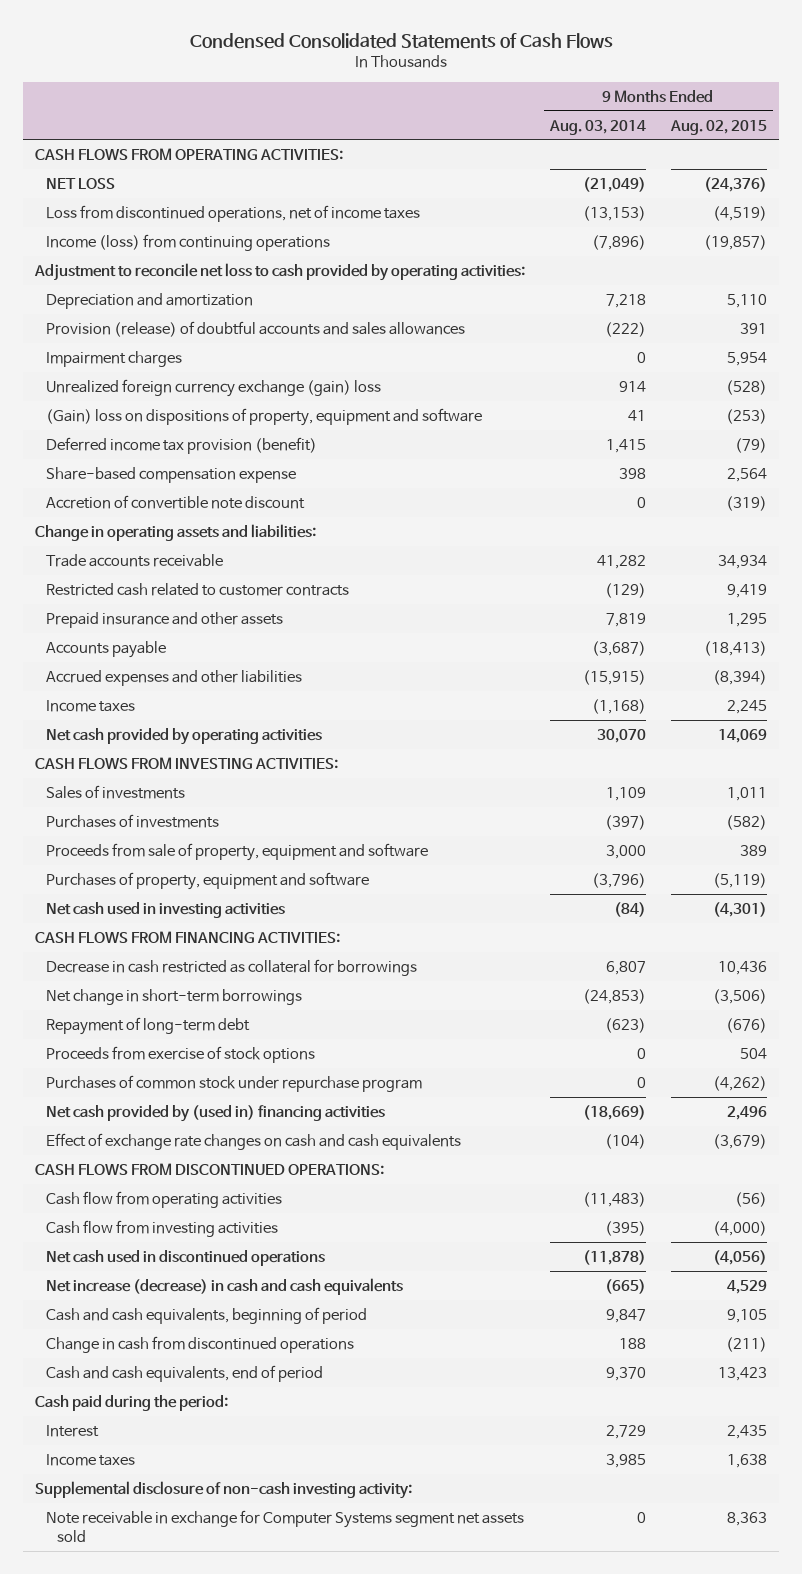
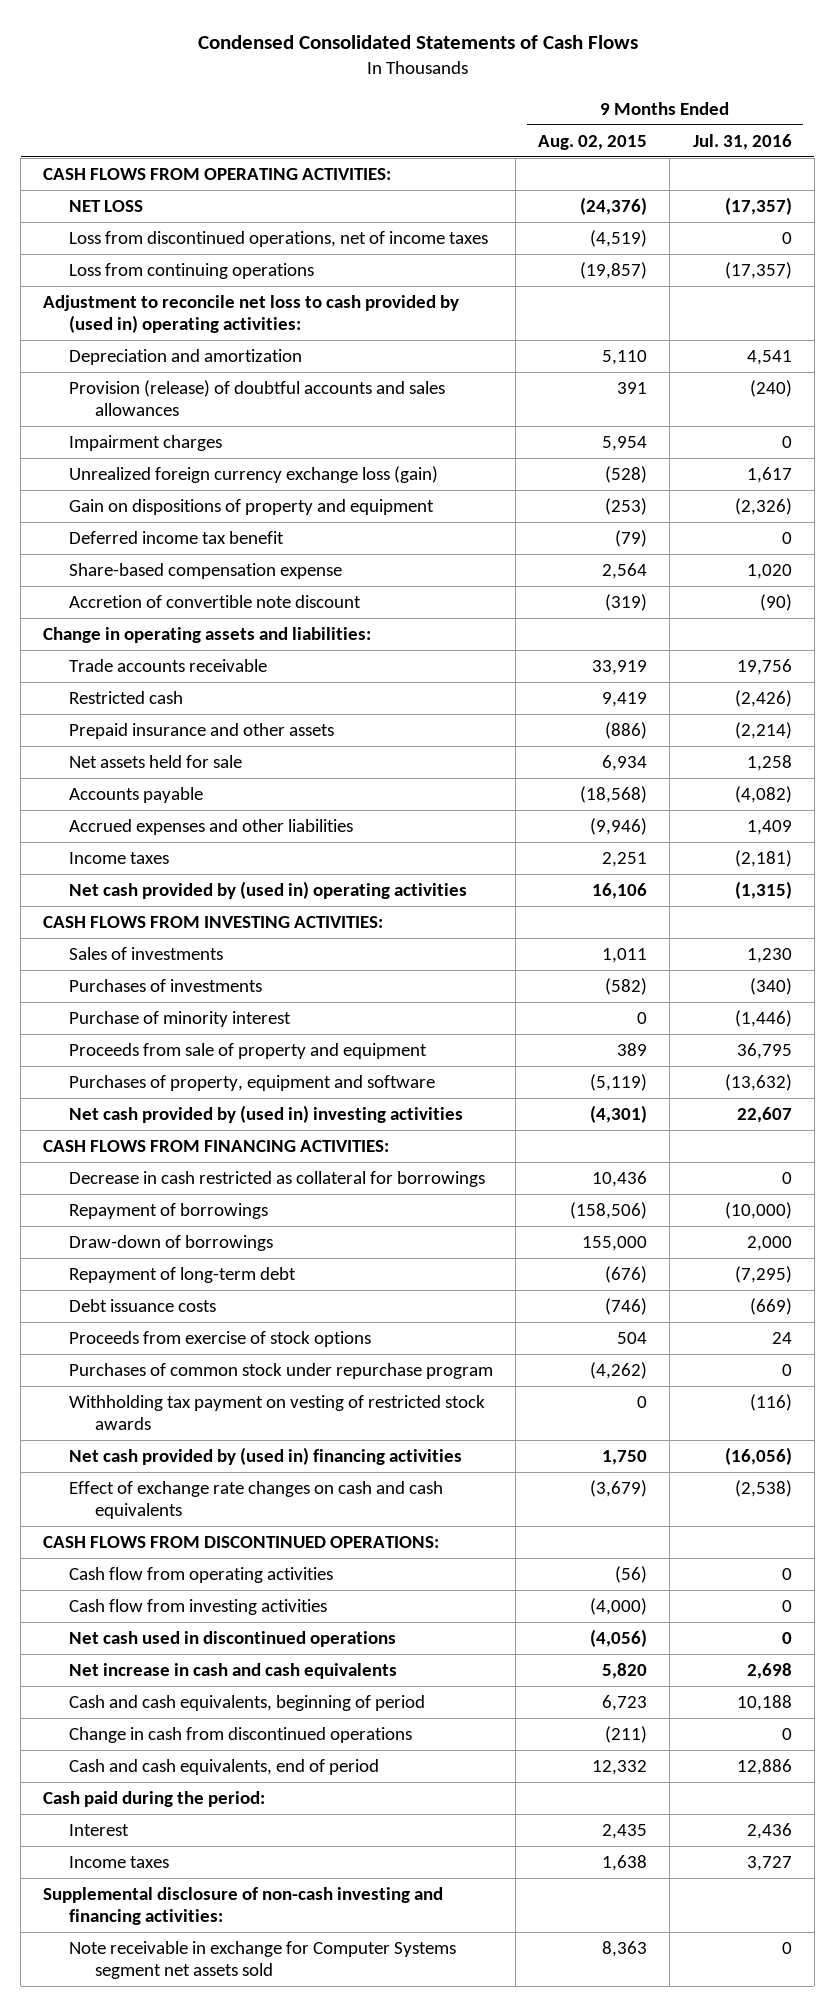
[549,119,647,135] Aug. 03, 2014 -> none
none -> [692,133,792,150] Jul. 31, 2016
[46,233,331,251] Income (loss) from continuing operations -> [68,262,314,279] Loss from continuing operations
[34,262,526,281] Adjustment to reconcile net loss to cash provided by operating activities: -> [43,294,460,333] Adjustment to reconcile net loss to cash provided by (used in) operating activities:
[46,378,382,397] Unrealized foreign currency exchange (gain) loss -> [68,465,438,483] Unrealized foreign currency exchange loss (gain)
[46,407,483,426] (Gain) loss on dispositions of property, equipment and software -> [68,498,434,515] Gain on dispositions of property and equipment
[46,436,318,454] Deferred income tax provision (benefit) -> [68,530,284,544] Deferred income tax benefit
[717,554,767,569] 34,934 -> [592,659,648,675] 33,919
[46,582,350,596] Restricted cash related to customer contracts -> [68,690,183,704] Restricted cash
[726,612,767,627] 1,295 -> [605,721,648,739] (886)
none -> [68,754,242,768] Net assets held for sale
[703,640,767,656] (18,413) -> [580,785,648,803] (18,568)
[712,669,767,685] (8,394) -> [590,817,648,835] (9,946)
[726,699,767,714] 2,245 -> [602,851,648,867] 2,251
[46,727,323,745] Net cash provided by operating activities -> [68,880,467,899] Net cash provided by (used in) operating activities
[717,728,767,743] 14,069 -> [592,882,648,899] 16,106
none -> [68,1010,291,1027] Purchase of minority interest
[46,842,429,861] Proceeds from sale of property, equipment and software -> [68,1042,427,1059] Proceeds from sale of property and equipment
[46,901,286,918] Net cash used in investing activities -> [68,1104,463,1123] Net cash provided by (used in) investing activities
[46,988,303,1005] Net change in short-term borrowings -> none
none -> [68,1202,268,1219] Repayment of borrowings
none -> [68,1234,273,1251] Draw-down of borrowings
none -> [68,1298,216,1312] Debt issuance costs
none -> [68,1394,485,1430] Withholding tax payment on vesting of restricted stock awards
[726,1105,767,1120] 2,496 -> [602,1449,648,1465] 1,750
[46,1277,404,1295] Net increase (decrease) in cash and cash equivalents -> [68,1662,397,1679] Net increase in cash and cash equivalents
[726,1279,767,1294] 4,529 -> [602,1662,648,1679] 5,820
[726,1308,767,1323] 9,105 -> [602,1694,648,1711] 6,723
[717,1366,767,1381] 13,423 -> [592,1759,648,1775] 12,332
[35,1480,413,1499] Supplemental disclosure of non-cash investing activity: -> [43,1886,444,1925] Supplemental disclosure of non-cash investing and financing activities:

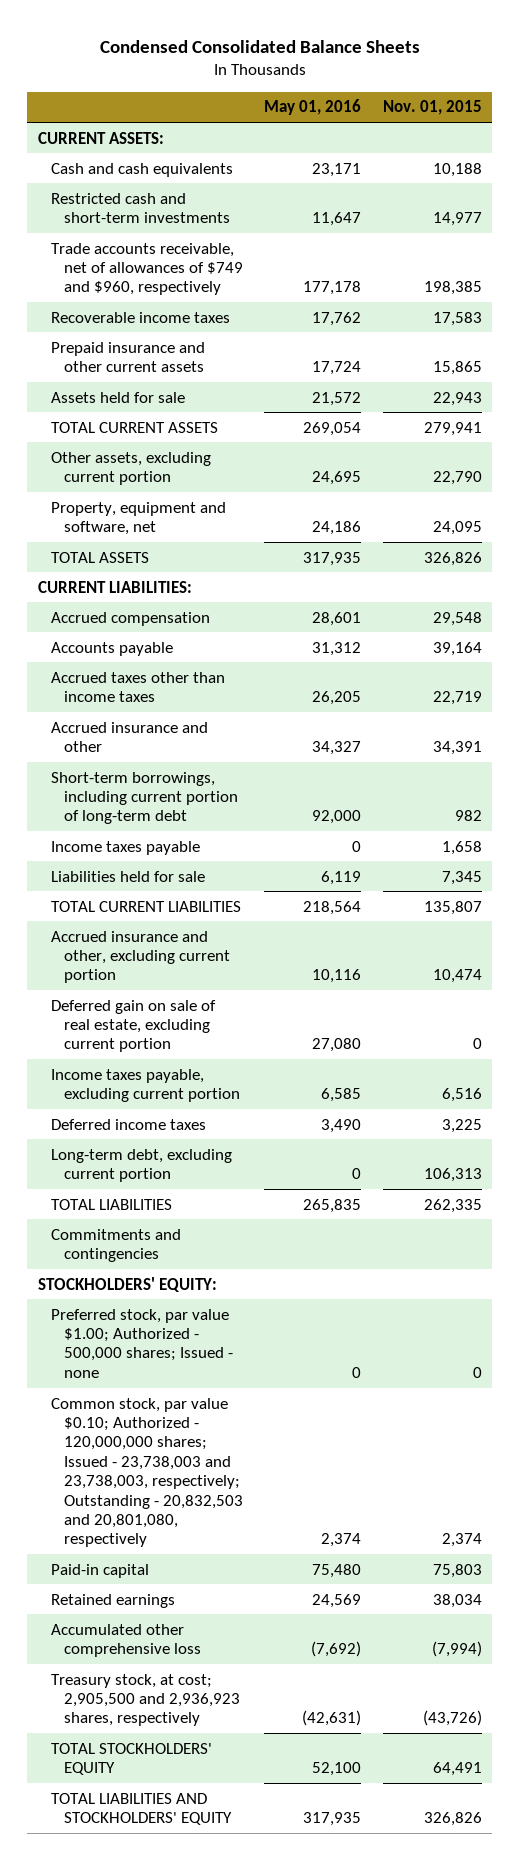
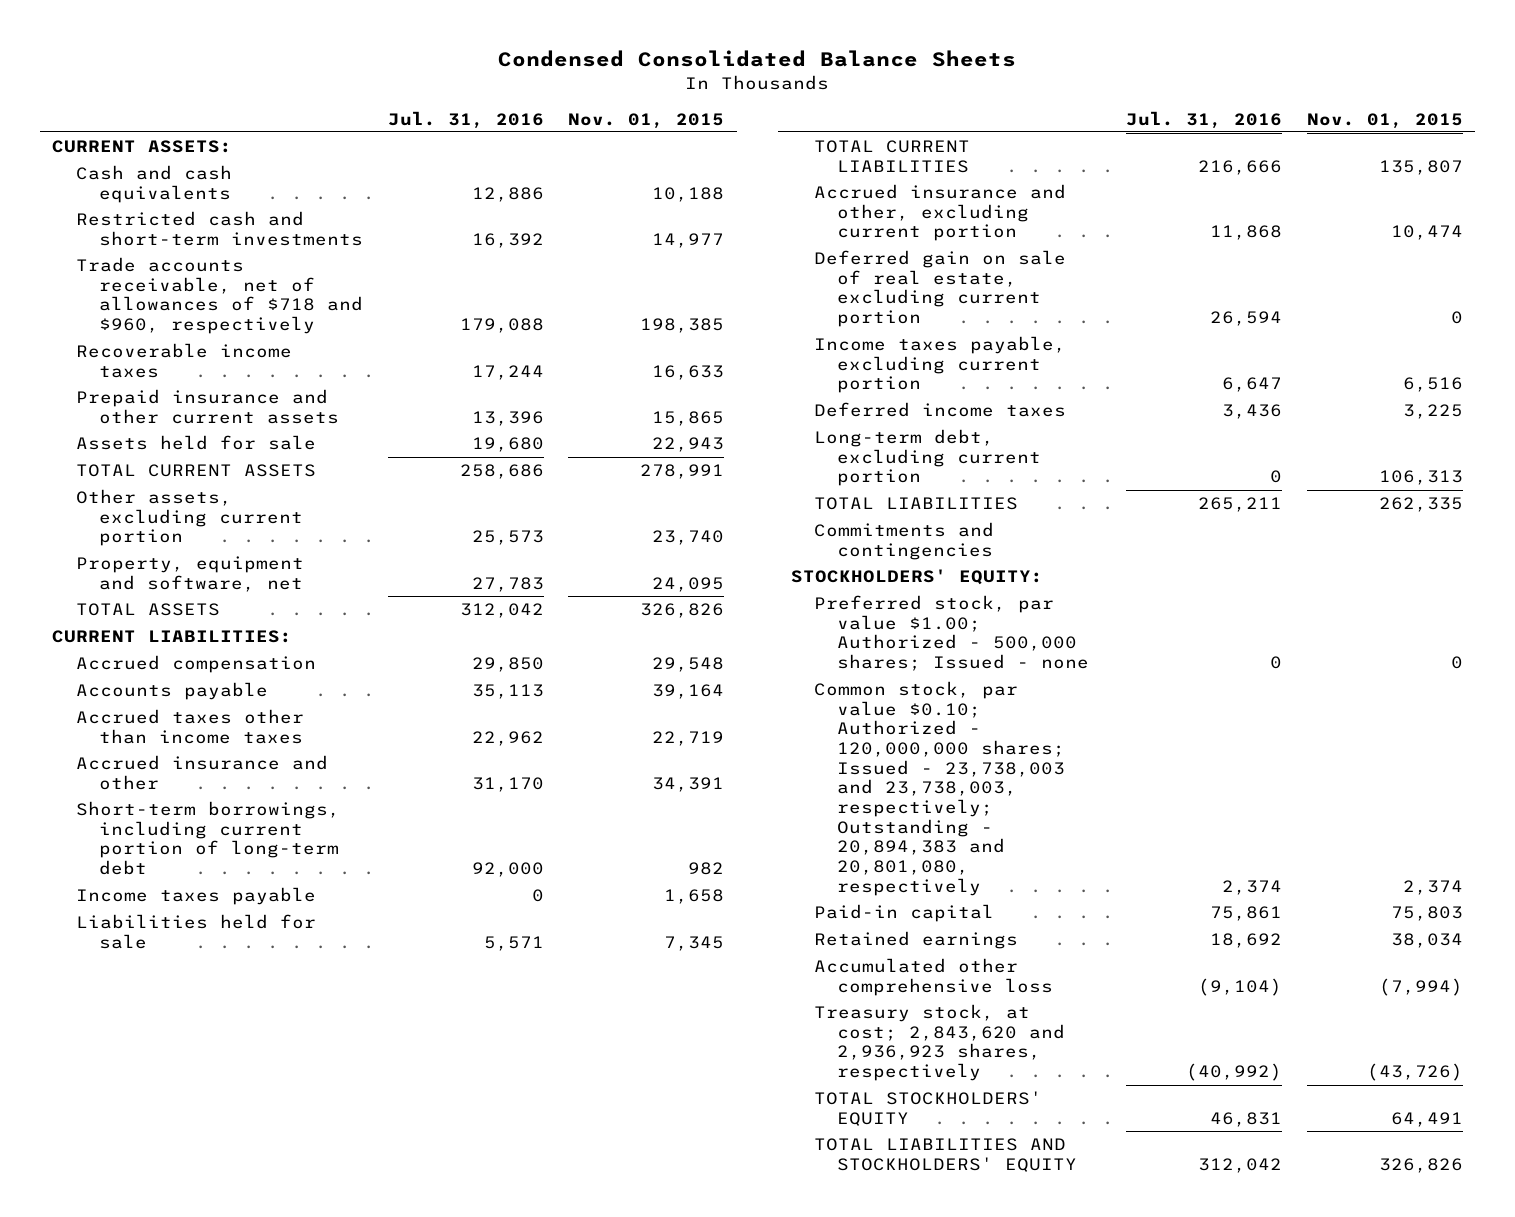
[264,99,362,116] May 01, 2016 -> none
none -> [387,110,544,129] Jul. 31, 2016
[50,242,244,296] Trade accounts receivable, net of allowances of $749 and $960, respectively -> [75,257,363,335] Trade accounts receivable, net of allowances of $718 and $960, respectively
[432,311,482,326] 17,583 -> [652,364,725,380] 16,633
[423,421,482,436] 279,941 -> [640,464,725,480] 278,991
[432,471,482,486] 22,790 -> [652,530,725,546] 23,740
[50,1397,244,1548] Common stock, par value $0.10; Authorized - 120,000,000 shares; Issued - 23,738,003 and 23,738,003, respectively; Outstanding - 20,832,503 and 20,801,080, respectively -> [814,681,1066,896] Common stock, par value $0.10; Authorized - 120,000,000 shares; Issued - 23,738,003 and 23,738,003, respectively; Outstanding - 20,894,383 and 20,801,080, respectively
[50,1673,241,1727] Treasury stock, at cost; 2,905,500 and 2,936,923 shares, respectively -> [814,1004,1066,1082] Treasury stock, at cost; 2,843,620 and 2,936,923 shares, respectively

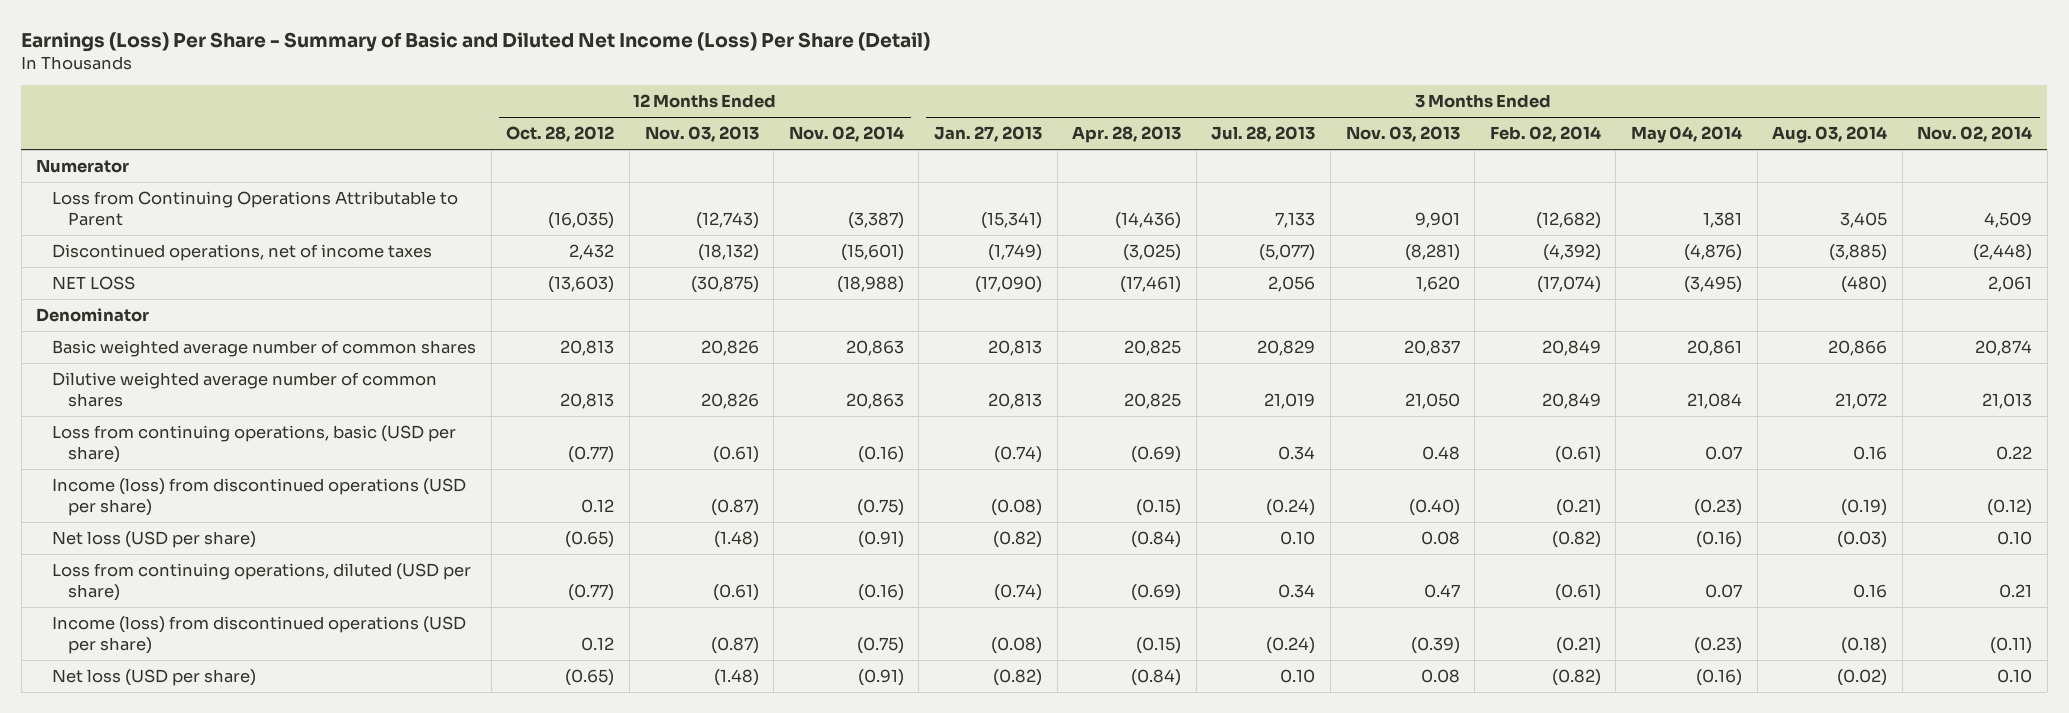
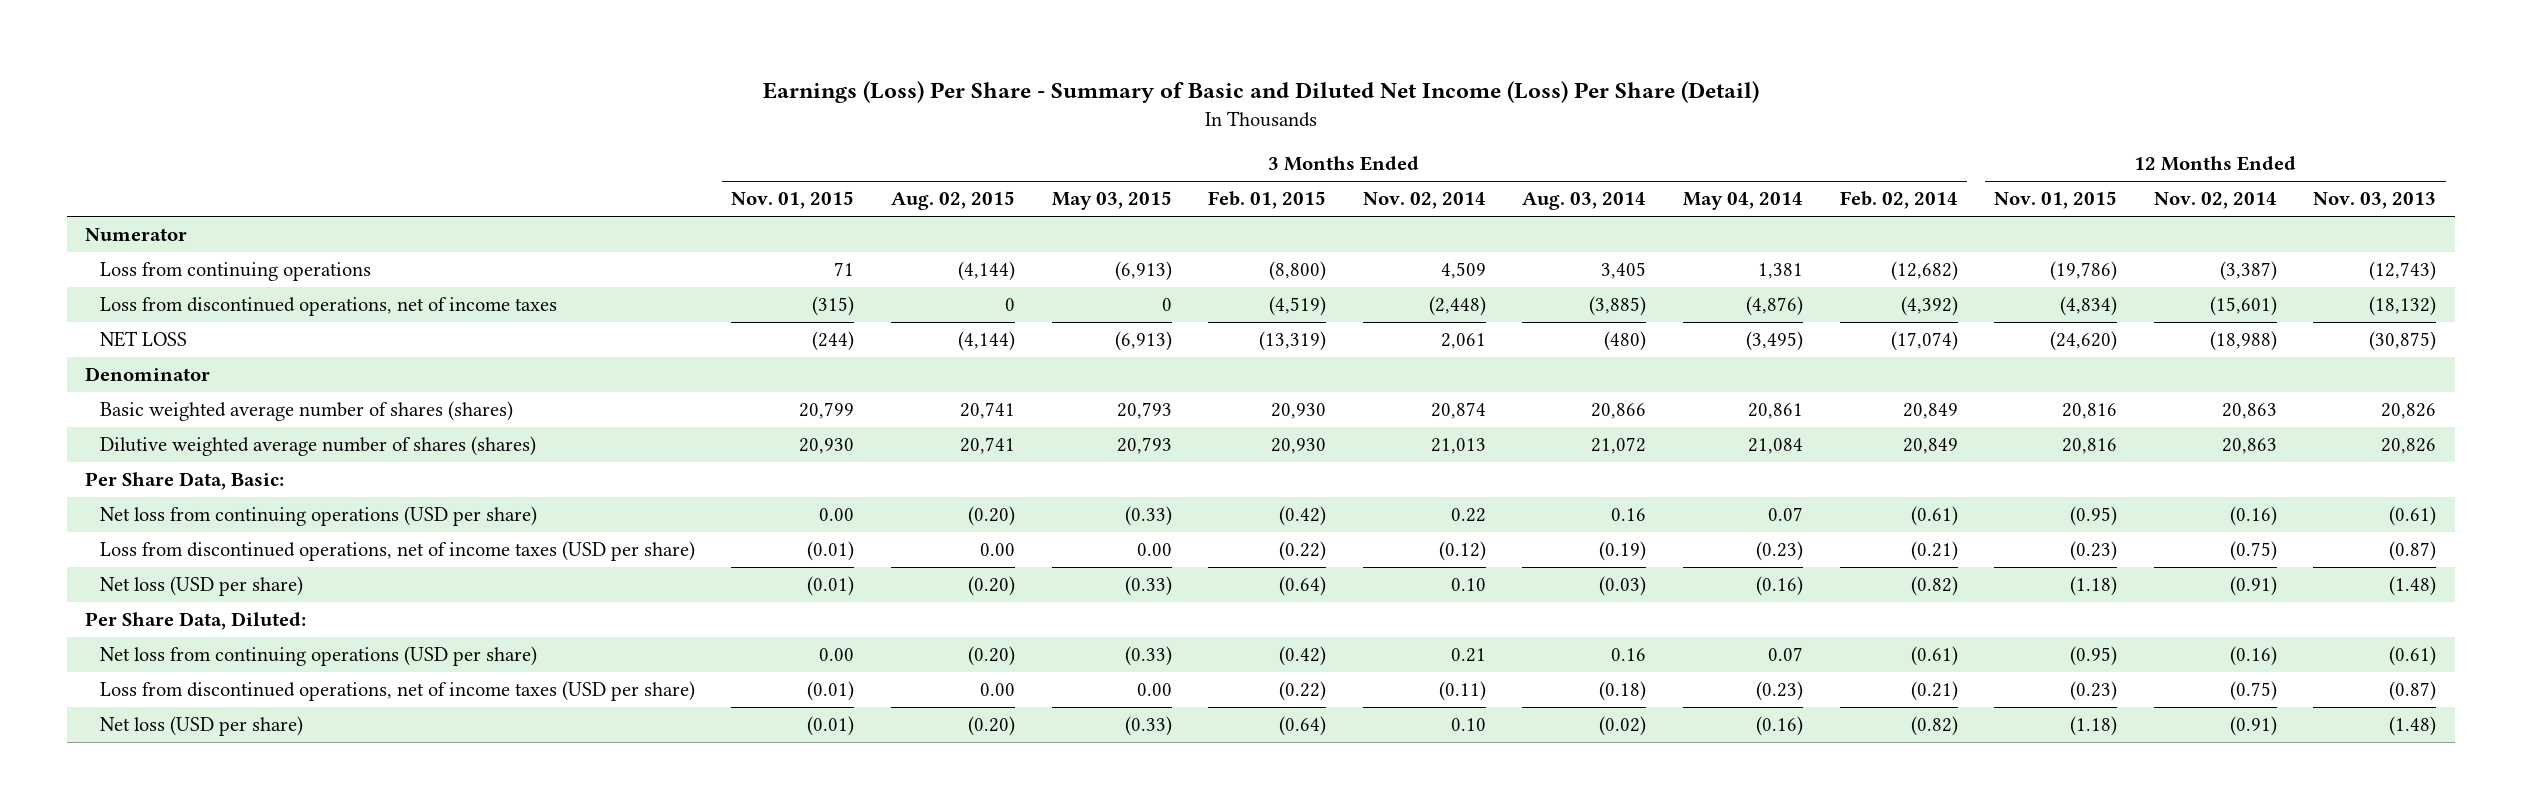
[506,126,615,143] Oct. 28, 2012 -> none
[933,126,1042,143] Jan. 27, 2013 -> none
[1072,126,1182,144] Apr. 28, 2013 -> none
[1211,126,1316,143] Jul. 28, 2013 -> none
[1345,126,1460,143] Nov. 03, 2013 -> none
none -> [731,191,855,210] Nov. 01, 2015
none -> [890,191,1015,211] Aug. 02, 2015
none -> [1051,191,1172,211] May 03, 2015
none -> [1208,191,1327,210] Feb. 01, 2015
none -> [1994,191,2118,210] Nov. 01, 2015
[52,191,459,226] Loss from Continuing Operations Attributable to Parent -> [99,262,371,282] Loss from continuing operations
[52,244,433,262] Discontinued operations, net of income taxes -> [99,297,557,317] Loss from discontinued operations, net of income taxes
[52,340,477,358] Basic weighted average number of common shares -> [99,401,513,422] Basic weighted average number of shares (shares)
[52,372,438,407] Dilutive weighted average number of common shares -> [99,436,536,457] Dilutive weighted average number of shares (shares)
none -> [84,472,284,491] Per Share Data, Basic:
[52,425,457,463] Loss from continuing operations, basic (USD per share) -> [99,506,537,527] Net loss from continuing operations (USD per share)
[52,478,467,516] Income (loss) from discontinued operations (USD per share) -> [99,541,695,562] Loss from discontinued operations, net of income taxes (USD per share)
none -> [84,612,306,631] Per Share Data, Diluted:
[52,563,472,601] Loss from continuing operations, diluted (USD per share) -> [99,646,537,667] Net loss from continuing operations (USD per share)
[52,616,467,654] Income (loss) from discontinued operations (USD per share) -> [99,681,695,702] Loss from discontinued operations, net of income taxes (USD per share)

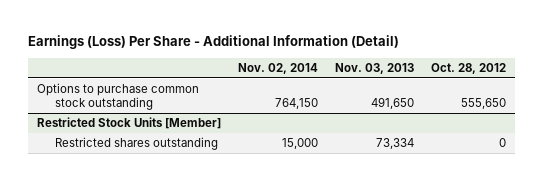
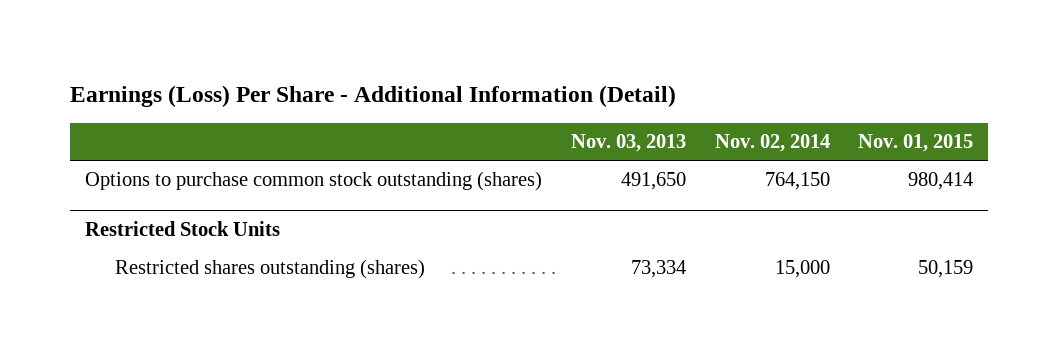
[431,62,507,74] Oct. 28, 2012 -> none
none -> [858,134,974,153] Nov. 01, 2015
[36,83,199,111] Options to purchase common stock outstanding -> [84,171,542,192] Options to purchase common stock outstanding (shares)
[36,117,221,130] Restricted Stock Units [Member] -> [84,221,280,237] Restricted Stock Units
[54,137,218,151] Restricted shares outstanding -> [114,259,425,280] Restricted shares outstanding (shares)

